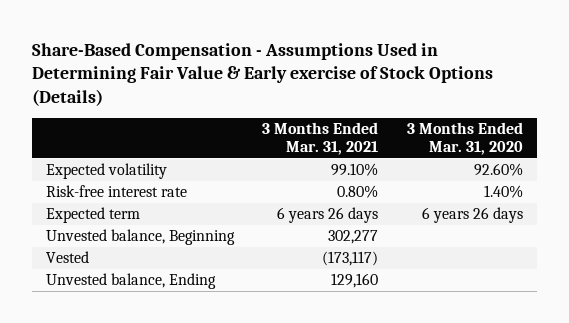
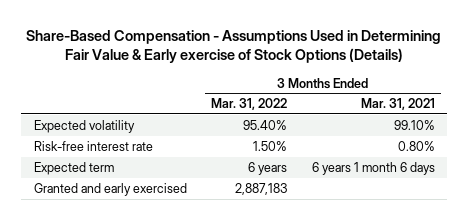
[406,122,523,156] 3 Months Ended Mar. 31, 2020 -> none
none -> [211,98,288,111] Mar. 31, 2022
[45,229,235,246] Unvested balance, Beginning -> none
[45,251,89,264] Vested -> none
[45,273,216,290] Unvested balance, Ending -> none
[277,207,379,224] 6 years 26 days -> [311,161,435,175] 6 years 1 month 6 days
none -> [33,182,187,196] Granted and early exercised

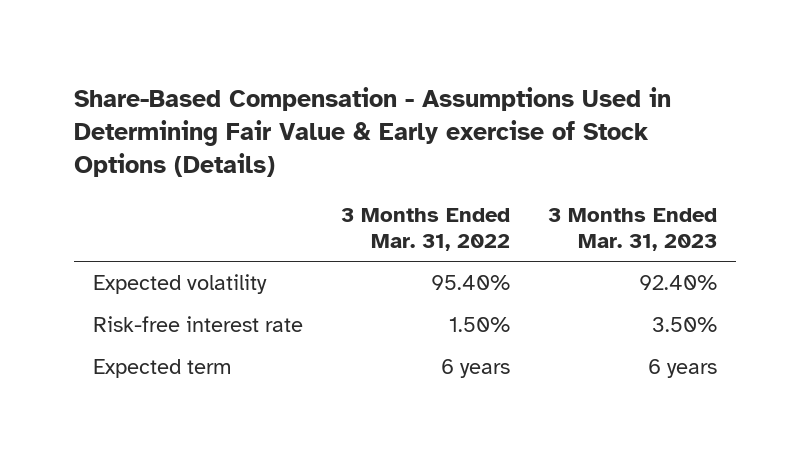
[360,98,435,111] Mar. 31, 2021 -> none
none -> [547,208,717,251] 3 Months Ended Mar. 31, 2023
[33,182,187,196] Granted and early exercised -> none

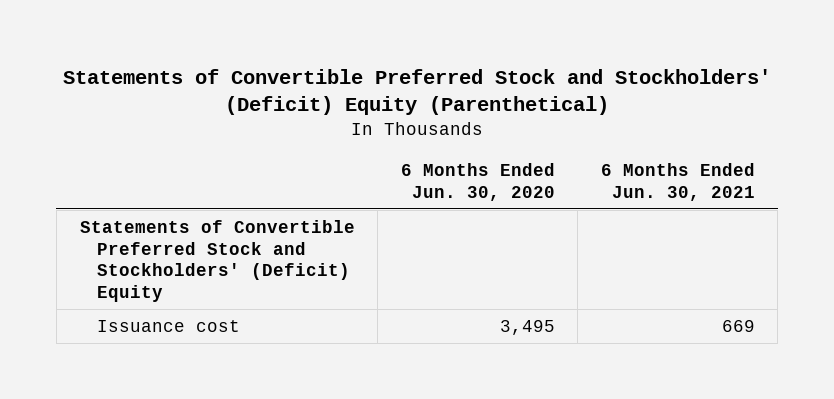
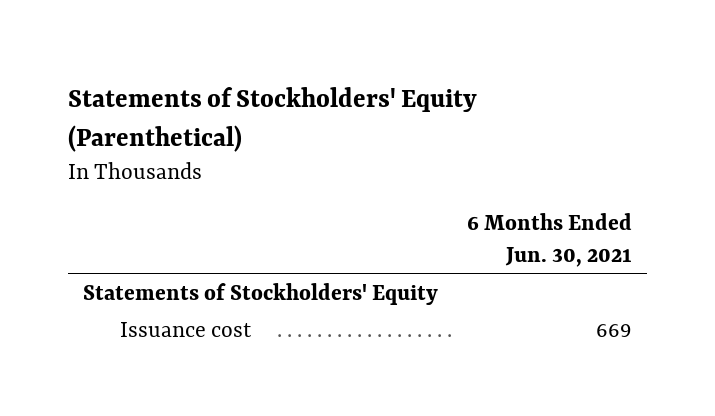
[63,68,772,116] Statements of Convertible Preferred Stock and Stockholders' (Deficit) Equity (Parenthetical) -> [67,86,477,152] Statements of Stockholders' Equity (Parenthetical)
[400,162,555,201] 6 Months Ended Jun. 30, 2020 -> none
[79,219,355,302] Statements of Convertible Preferred Stock and Stockholders' (Deficit) Equity -> [82,282,438,305] Statements of Stockholders' Equity

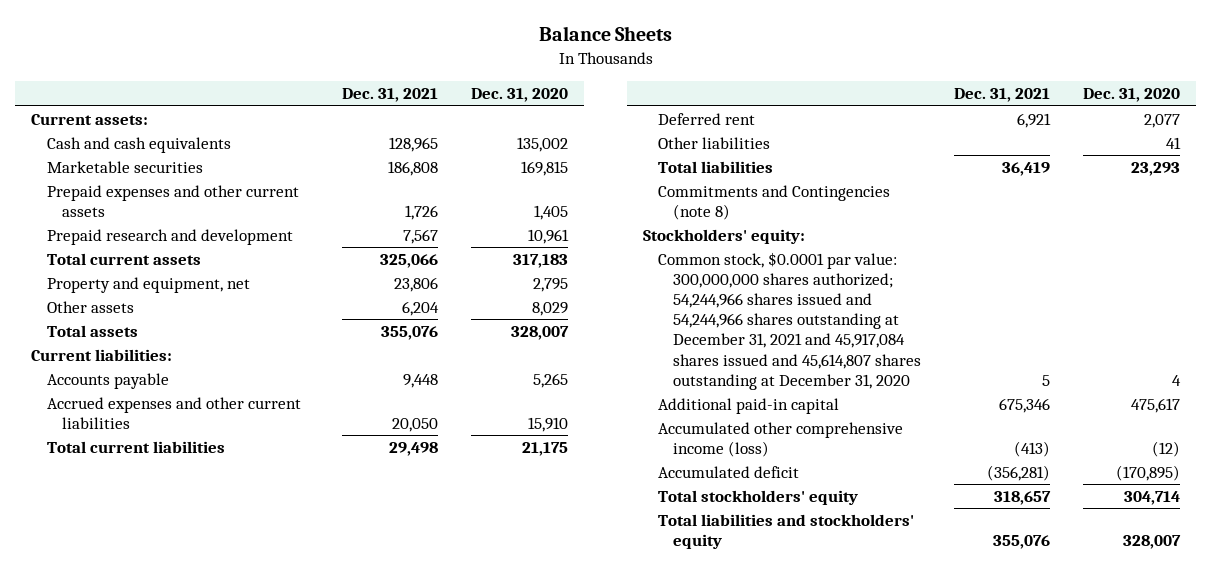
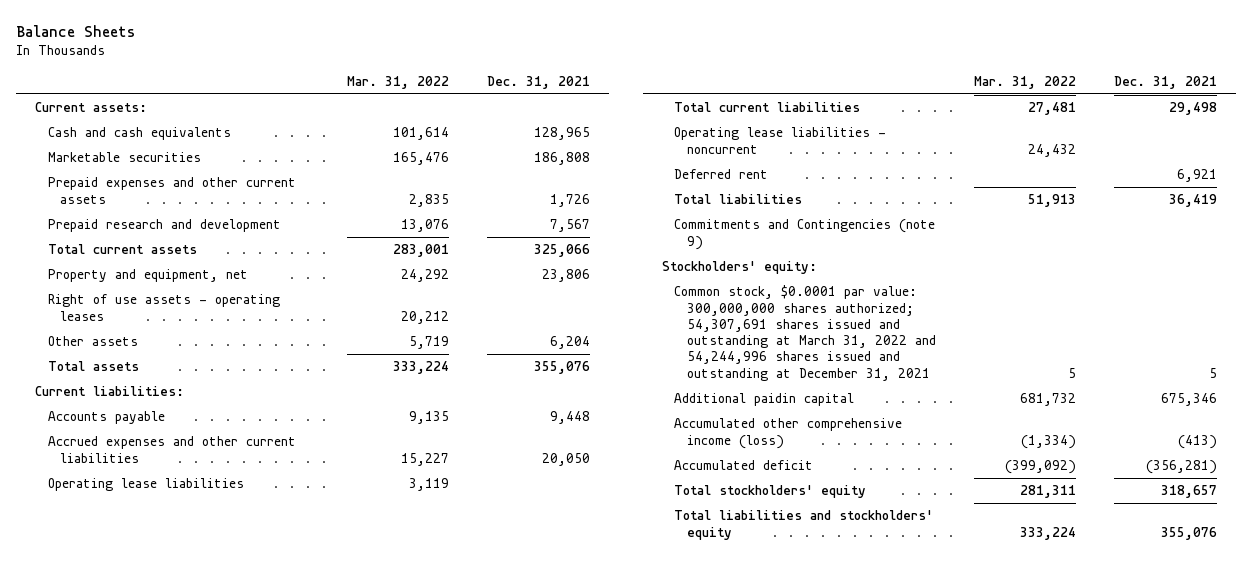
[471,88,569,103] Dec. 31, 2020 -> none
none -> [347,75,450,89] Mar. 31, 2022
none -> [47,294,280,321] Right of use assets - operating leases
none -> [47,478,244,492] Operating lease liabilities
none -> [674,127,887,154] Operating lease liabilities - noncurrent
[658,136,771,149] Other liabilities -> none
[658,184,891,221] Commitments and Contingencies (note 8) -> [674,219,936,250] Commitments and Contingencies (note 9)
[658,251,922,390] Common stock, $0.0001 par value: 300,000,000 shares authorized; 54,244,966 shares issued and 54,244,966 shares outstanding at December 31, 2021 and 45,917,084 shares issued and 45,614,807 shares outstanding at December 31, 2020 -> [674,285,936,381] Common stock, $0.0001 par value: 300,000,000 shares authorized; 54,307,691 shares issued and outstanding at March 31, 2022 and 54,244,996 shares issued and outstanding at December 31, 2021
[658,397,840,414] Additional paid-in capital -> [674,393,855,407] Additional paidin capital

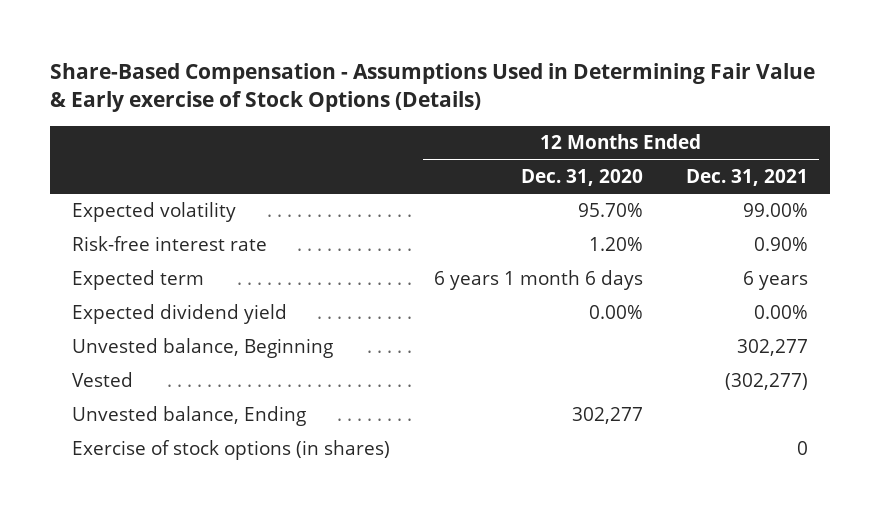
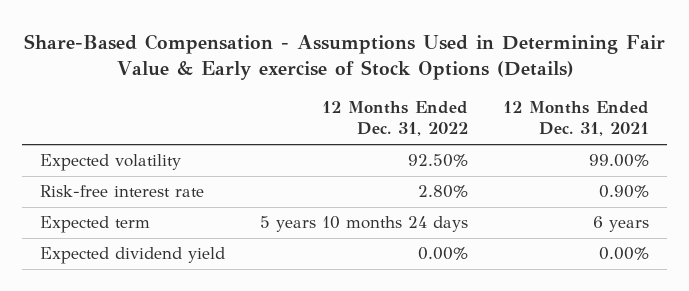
[520,168,643,186] Dec. 31, 2020 -> none
none -> [322,101,469,137] 12 Months Ended Dec. 31, 2022
[72,338,334,359] Unvested balance, Beginning -> none
[72,372,134,388] Vested -> none
[72,406,307,427] Unvested balance, Ending -> none
[72,440,391,461] Exercise of stock options (in shares) -> none

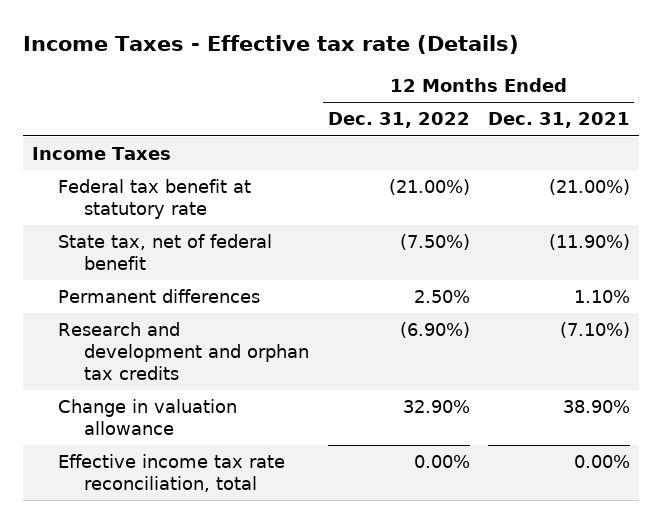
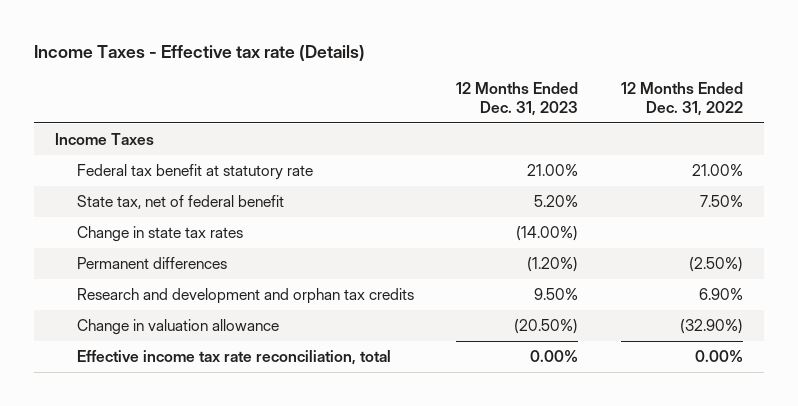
[487,112,630,129] Dec. 31, 2021 -> none
none -> [456,81,579,117] 12 Months Ended Dec. 31, 2023
[388,179,470,196] (21.00%) -> [691,163,743,176] 21.00%
[399,234,470,251] (7.50%) -> [699,194,743,207] 7.50%
none -> [77,225,244,242] Change in state tax rates
[413,290,470,304] 2.50% -> [688,256,743,272] (2.50%)
[399,322,470,339] (6.90%) -> [698,287,743,300] 6.90%
[402,400,470,414] 32.90% -> [679,318,743,334] (32.90%)

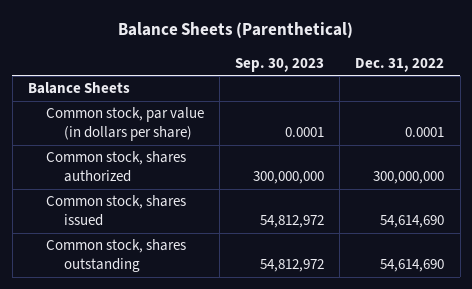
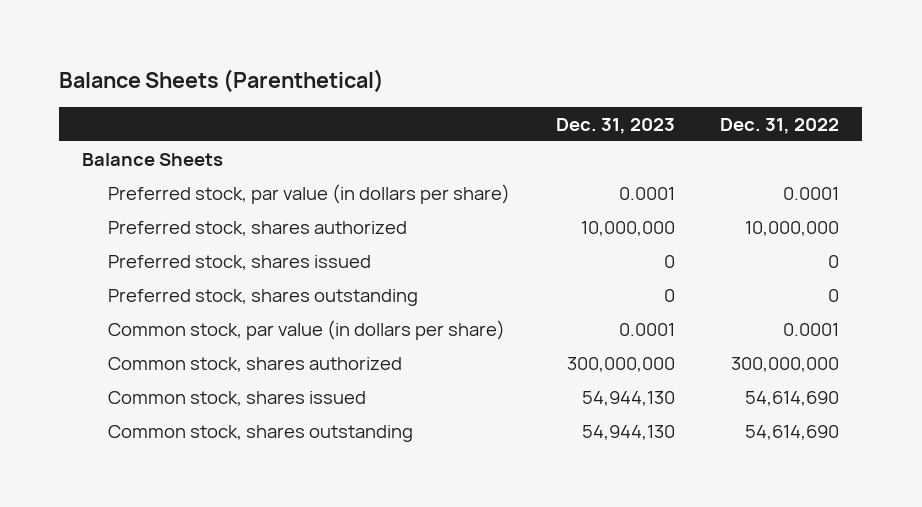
[235,57,325,72] Sep. 30, 2023 -> none
none -> [555,117,675,134] Dec. 31, 2023
none -> [108,183,511,204] Preferred stock, par value (in dollars per share)
none -> [108,220,408,236] Preferred stock, shares authorized
none -> [108,254,372,270] Preferred stock, shares issued
none -> [108,288,419,306] Preferred stock, shares outstanding

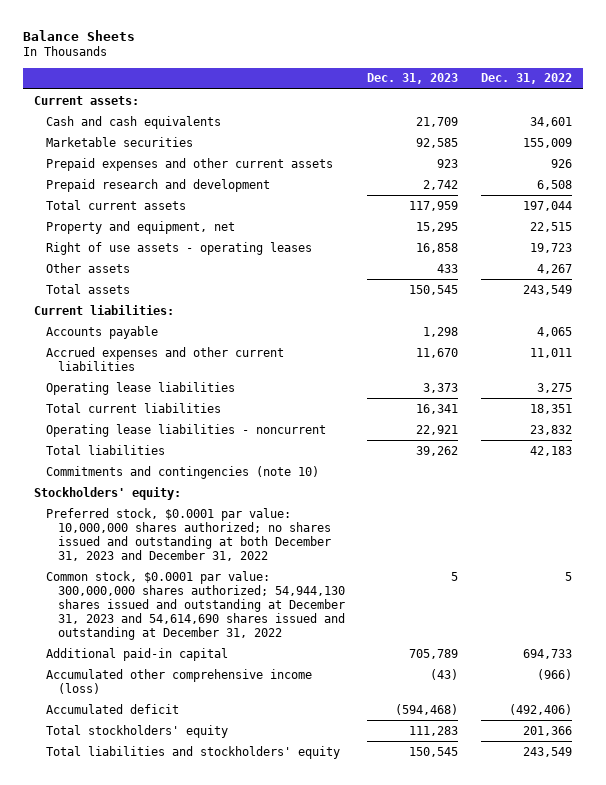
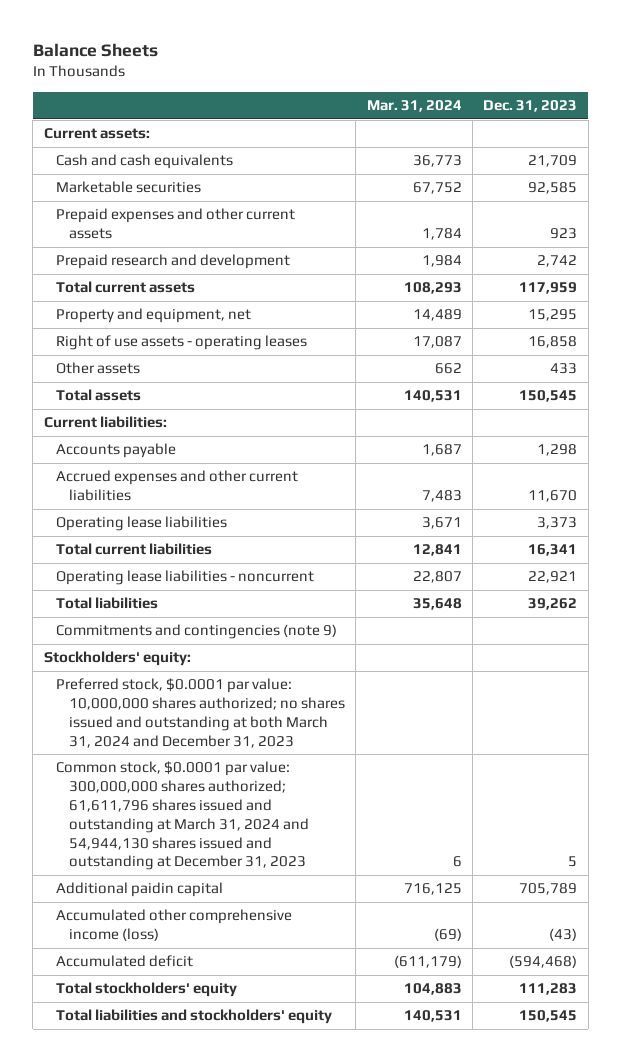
[481,73,573,85] Dec. 31, 2022 -> none
none -> [366,100,462,113] Mar. 31, 2024
[45,465,319,479] Commitments and contingencies (note 10) -> [56,624,338,640] Commitments and contingencies (note 9)
[45,507,331,561] Preferred stock, $0.0001 par value: 10,000,000 shares authorized; no shares issued and outstanding at both December 31, 2023 and December 31, 2022 -> [56,678,345,748] Preferred stock, $0.0001 par value: 10,000,000 shares authorized; no shares issued and outstanding at both March 31, 2024 and December 31, 2023
[45,570,345,640] Common stock, $0.0001 par value: 300,000,000 shares authorized; 54,944,130 shares issued and outstanding at December 31, 2023 and 54,614,690 shares issued and outstanding at December 31, 2022 -> [56,761,309,871] Common stock, $0.0001 par value: 300,000,000 shares authorized; 61,611,796 shares issued and outstanding at March 31, 2024 and 54,944,130 shares issued and outstanding at December 31, 2023
[45,647,228,661] Additional paid-in capital -> [56,882,224,898] Additional paidin capital

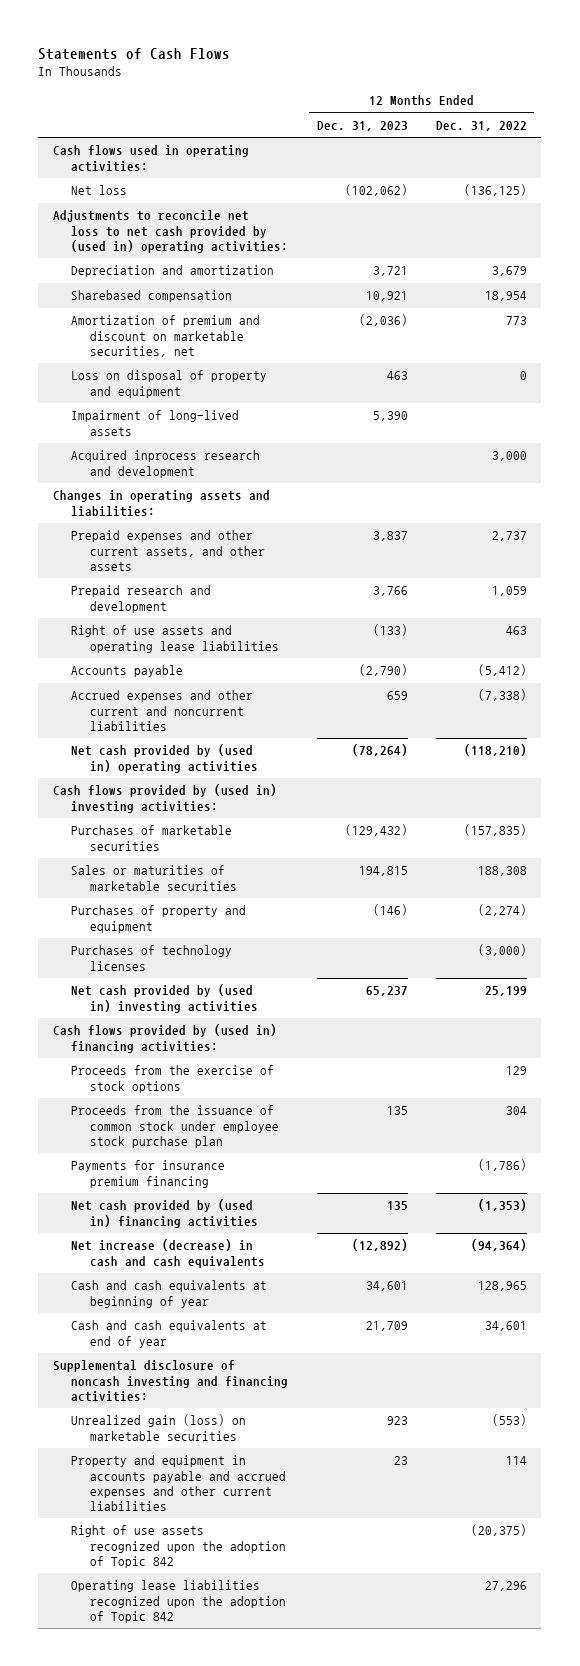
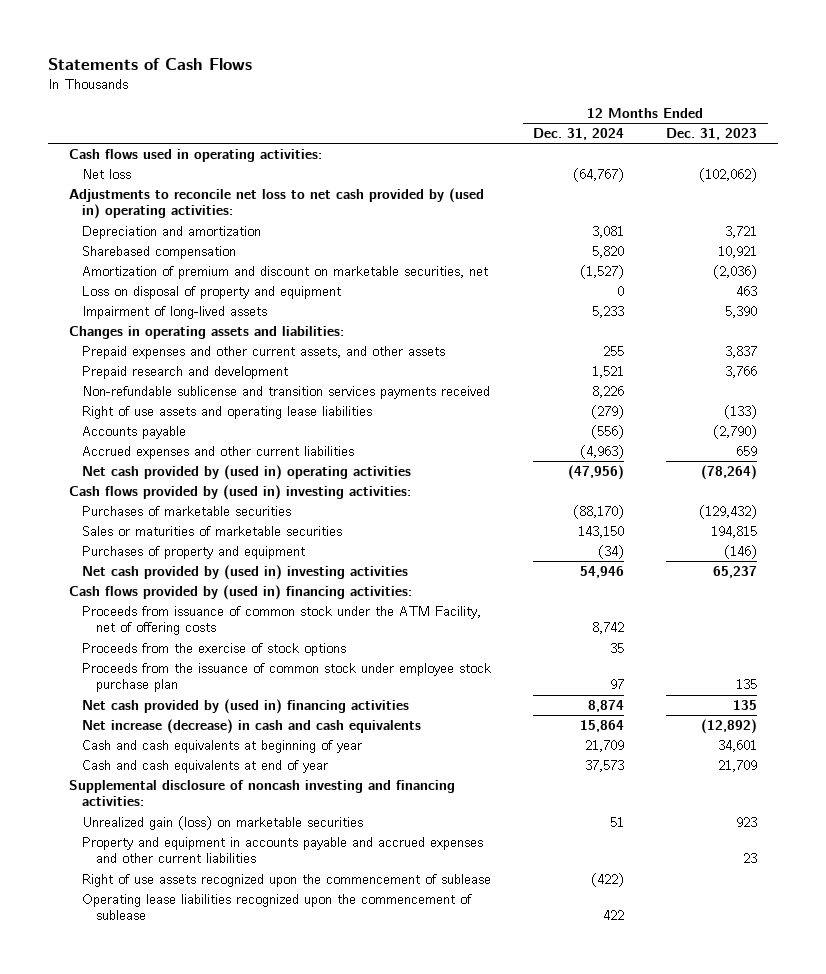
[436,120,528,131] Dec. 31, 2022 -> none
none -> [533,128,625,141] Dec. 31, 2024
[71,450,261,478] Acquired inprocess research and development -> none
none -> [82,385,491,399] Non-refundable sublicense and transition services payments received
[71,690,254,731] Accrued expenses and other current and noncurrent liabilities -> [82,445,355,459] Accrued expenses and other current liabilities
[71,945,233,971] Purchases of technology licenses -> none
none -> [82,605,482,636] Proceeds from issuance of common stock under the ATM Facility, net of offering costs
[71,1160,226,1188] Payments for insurance premium financing -> none
[71,1525,286,1568] Right of use assets recognized upon the adoption of Topic 842 -> [82,873,492,887] Right of use assets recognized upon the commencement of sublease
[71,1580,286,1623] Operating lease liabilities recognized upon the adoption of Topic 842 -> [82,893,473,921] Operating lease liabilities recognized upon the commencement of sublease

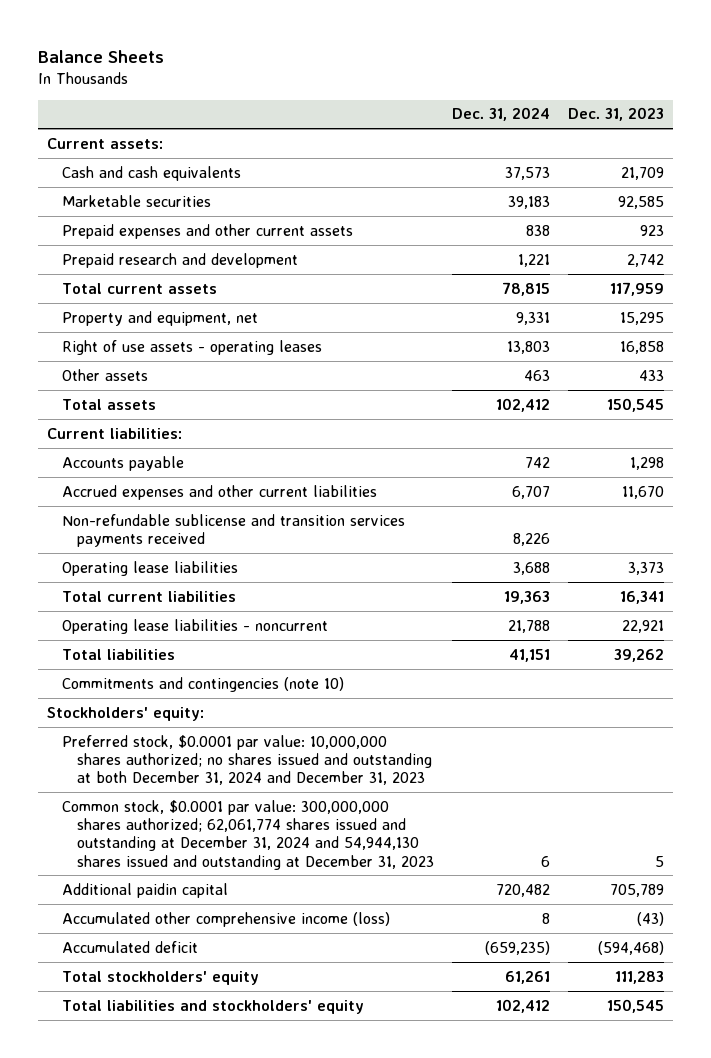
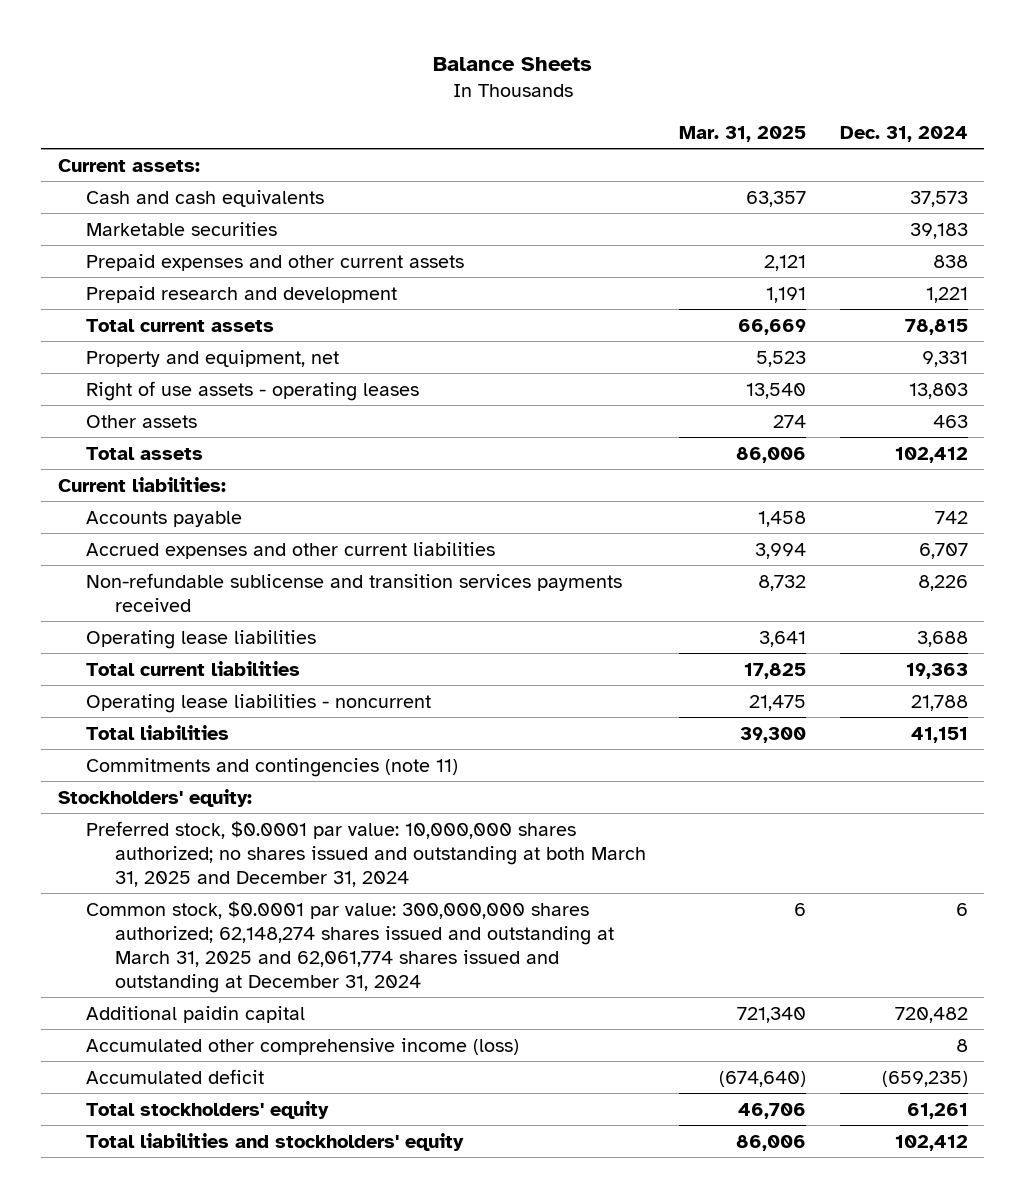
[568,107,665,122] Dec. 31, 2023 -> none
none -> [679,125,807,142] Mar. 31, 2025
[62,676,345,692] Commitments and contingencies (note 10) -> [86,757,459,777] Commitments and contingencies (note 11)
[62,734,433,786] Preferred stock, $0.0001 par value: 10,000,000 shares authorized; no shares issued and outstanding at both December 31, 2024 and December 31, 2023 -> [86,820,647,887] Preferred stock, $0.0001 par value: 10,000,000 shares authorized; no shares issued and outstanding at both March 31, 2025 and December 31, 2024
[62,799,435,870] Common stock, $0.0001 par value: 300,000,000 shares authorized; 62,061,774 shares issued and outstanding at December 31, 2024 and 54,944,130 shares issued and outstanding at December 31, 2023 -> [86,900,615,993] Common stock, $0.0001 par value: 300,000,000 shares authorized; 62,148,274 shares issued and outstanding at March 31, 2025 and 62,061,774 shares issued and outstanding at December 31, 2024

